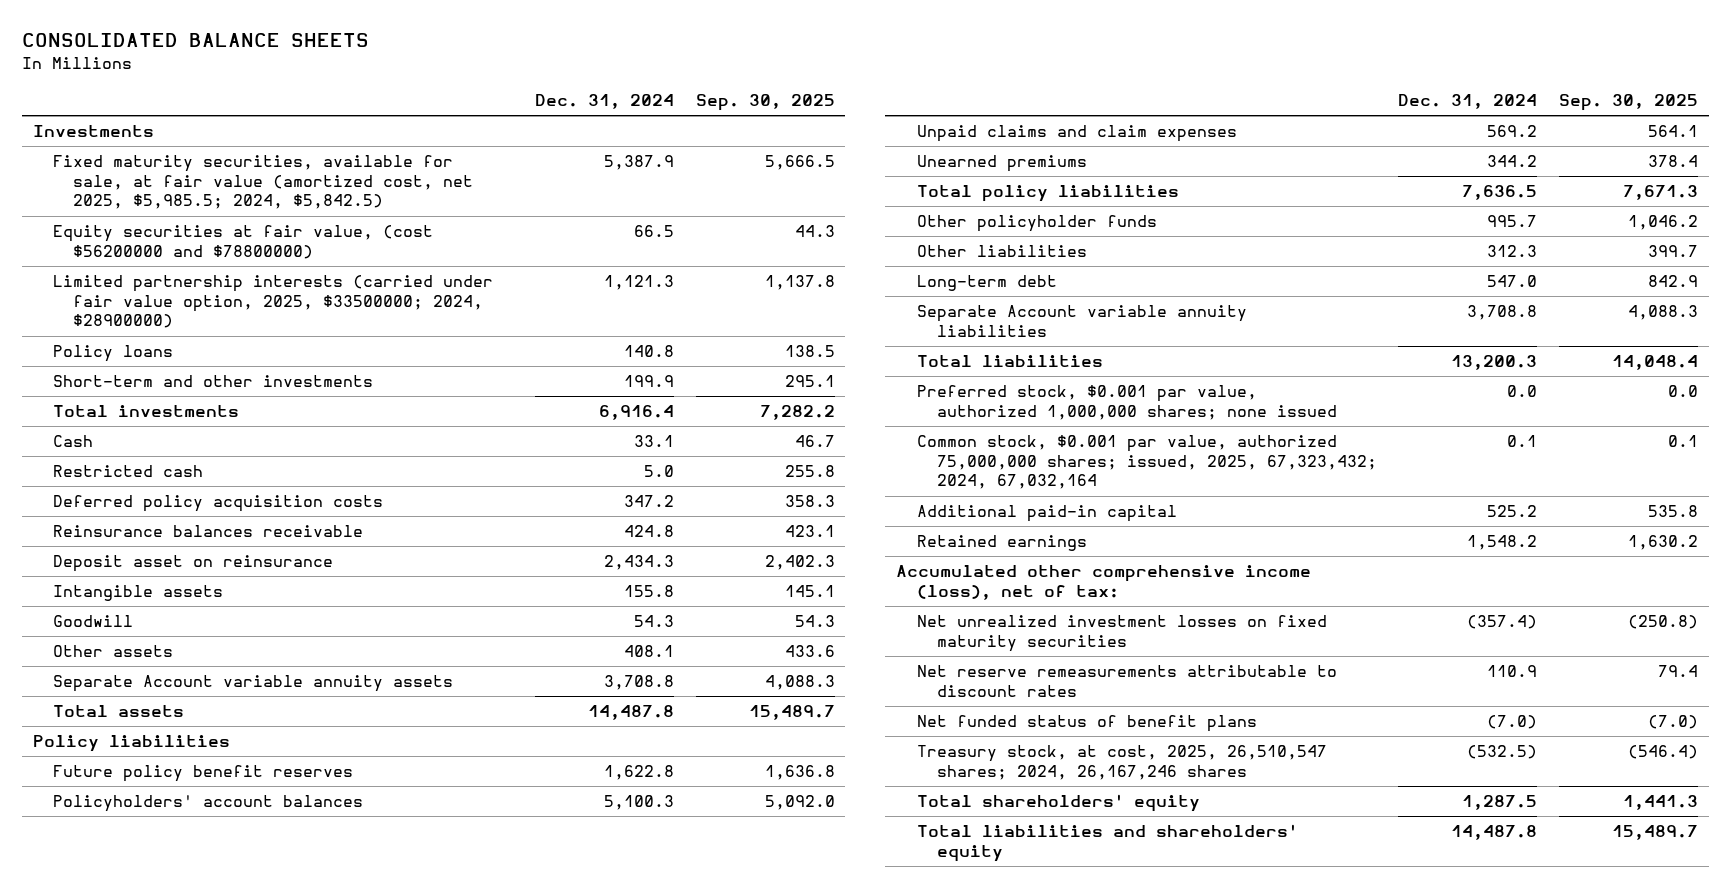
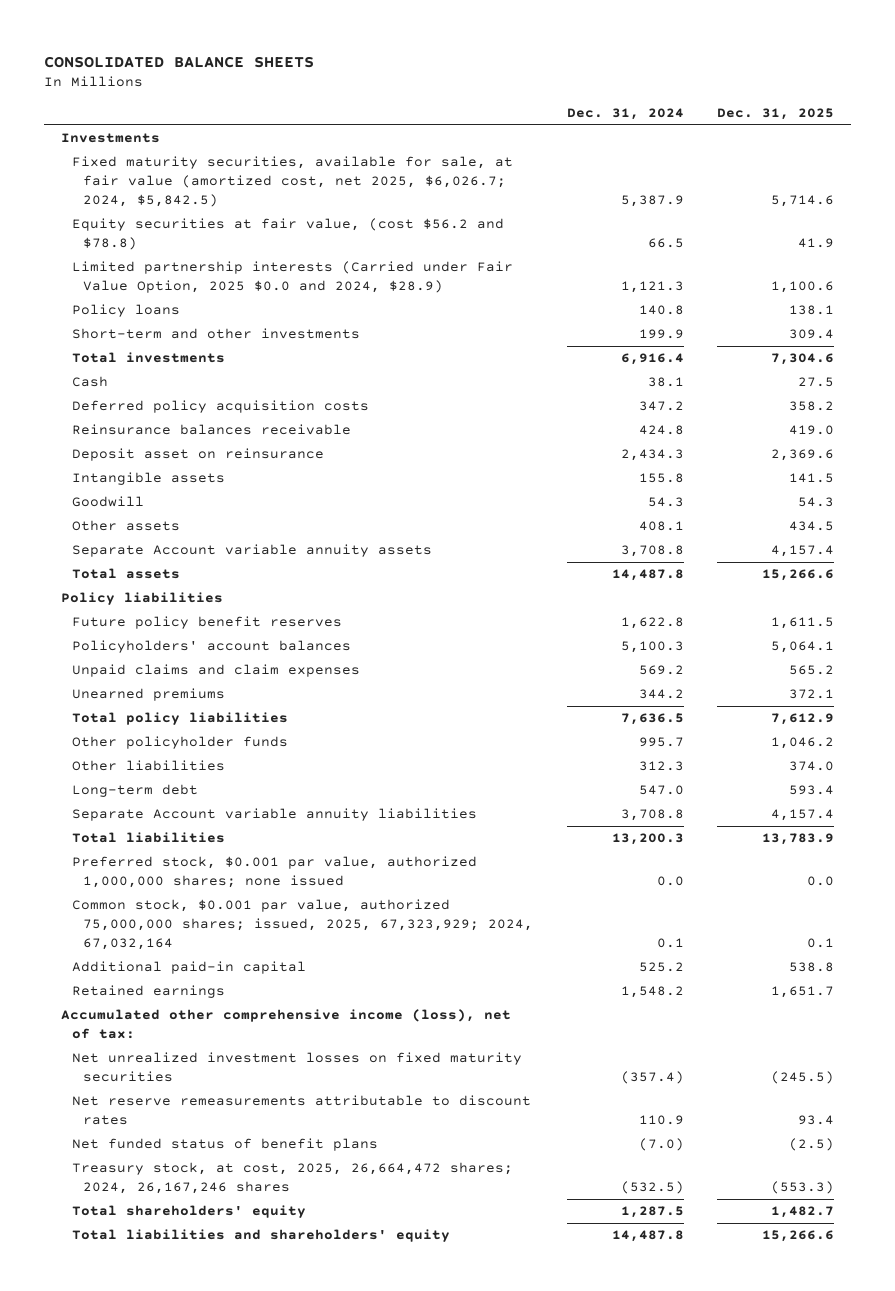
[695,94,835,112] Sep. 30, 2025 -> none
none -> [717,108,835,121] Dec. 31, 2025
[53,155,474,210] Fixed maturity securities, available for sale, at fair value (amortized cost, net 2025, $5,985.5; 2024, $5,842.5) -> [71,156,513,208] Fixed maturity securities, available for sale, at fair value (amortized cost, net 2025, $6,026.7; 2024, $5,842.5)
[53,225,434,259] Equity securities at fair value, (cost $56200000 and $78800000) -> [71,218,504,251] Equity securities at fair value, (cost $56.2 and $78.8)
[53,275,494,329] Limited partnership interests (carried under fair value option, 2025, $33500000; 2024, $28900000) -> [71,261,513,294] Limited partnership interests (Carried under Fair Value Option, 2025 $0.0 and 2024, $28.9)
[53,465,204,478] Restricted cash -> none
[633,435,674,448] 33.1 -> [647,377,684,388] 38.1
[916,435,1377,490] Common stock, $0.001 par value, authorized 75,000,000 shares; issued, 2025, 67,323,432; 2024, 67,032,164 -> [71,899,534,951] Common stock, $0.001 par value, authorized 75,000,000 shares; issued, 2025, 67,323,929; 2024, 67,032,164
[916,745,1327,780] Treasury stock, at cost, 2025, 26,510,547 shares; 2024, 26,167,246 shares -> [71,1162,513,1195] Treasury stock, at cost, 2025, 26,664,472 shares; 2024, 26,167,246 shares

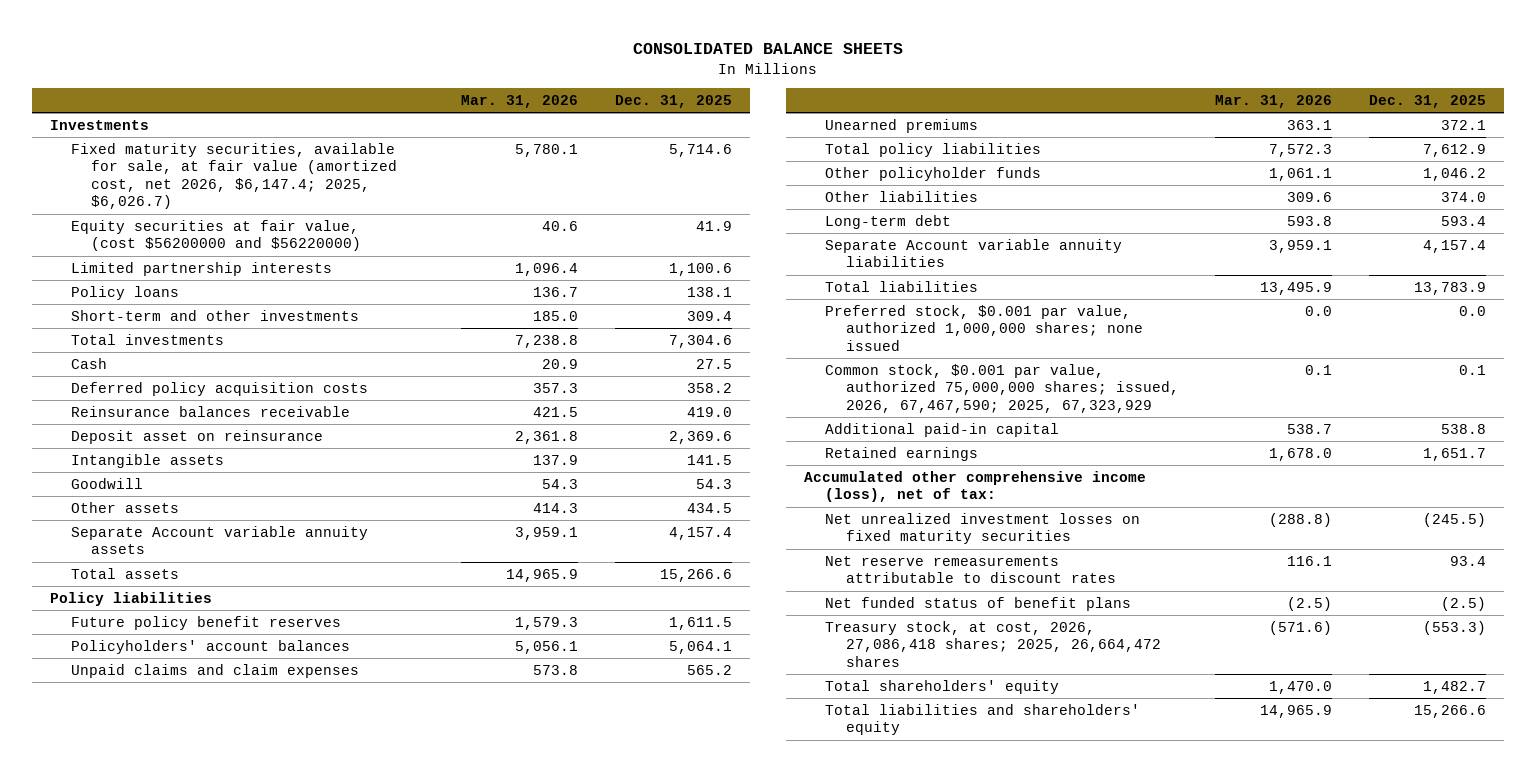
[566,108,684,121] Dec. 31, 2024 -> none
none -> [461,95,579,109] Mar. 31, 2026
[71,156,513,208] Fixed maturity securities, available for sale, at fair value (amortized cost, net 2025, $6,026.7; 2024, $5,842.5) -> [70,142,398,210] Fixed maturity securities, available for sale, at fair value (amortized cost, net 2026, $6,147.4; 2025, $6,026.7)
[71,218,504,251] Equity securities at fair value, (cost $56.2 and $78.8) -> [70,219,362,252] Equity securities at fair value, (cost $56200000 and $56220000)
[71,261,513,294] Limited partnership interests (Carried under Fair Value Option, 2025 $0.0 and 2024, $28.9) -> [70,261,332,276] Limited partnership interests
[71,899,534,951] Common stock, $0.001 par value, authorized 75,000,000 shares; issued, 2025, 67,323,929; 2024, 67,032,164 -> [824,363,1179,413] Common stock, $0.001 par value, authorized 75,000,000 shares; issued, 2026, 67,467,590; 2025, 67,323,929
[71,1162,513,1195] Treasury stock, at cost, 2025, 26,664,472 shares; 2024, 26,167,246 shares -> [824,620,1161,667] Treasury stock, at cost, 2026, 27,086,418 shares; 2025, 26,664,472 shares

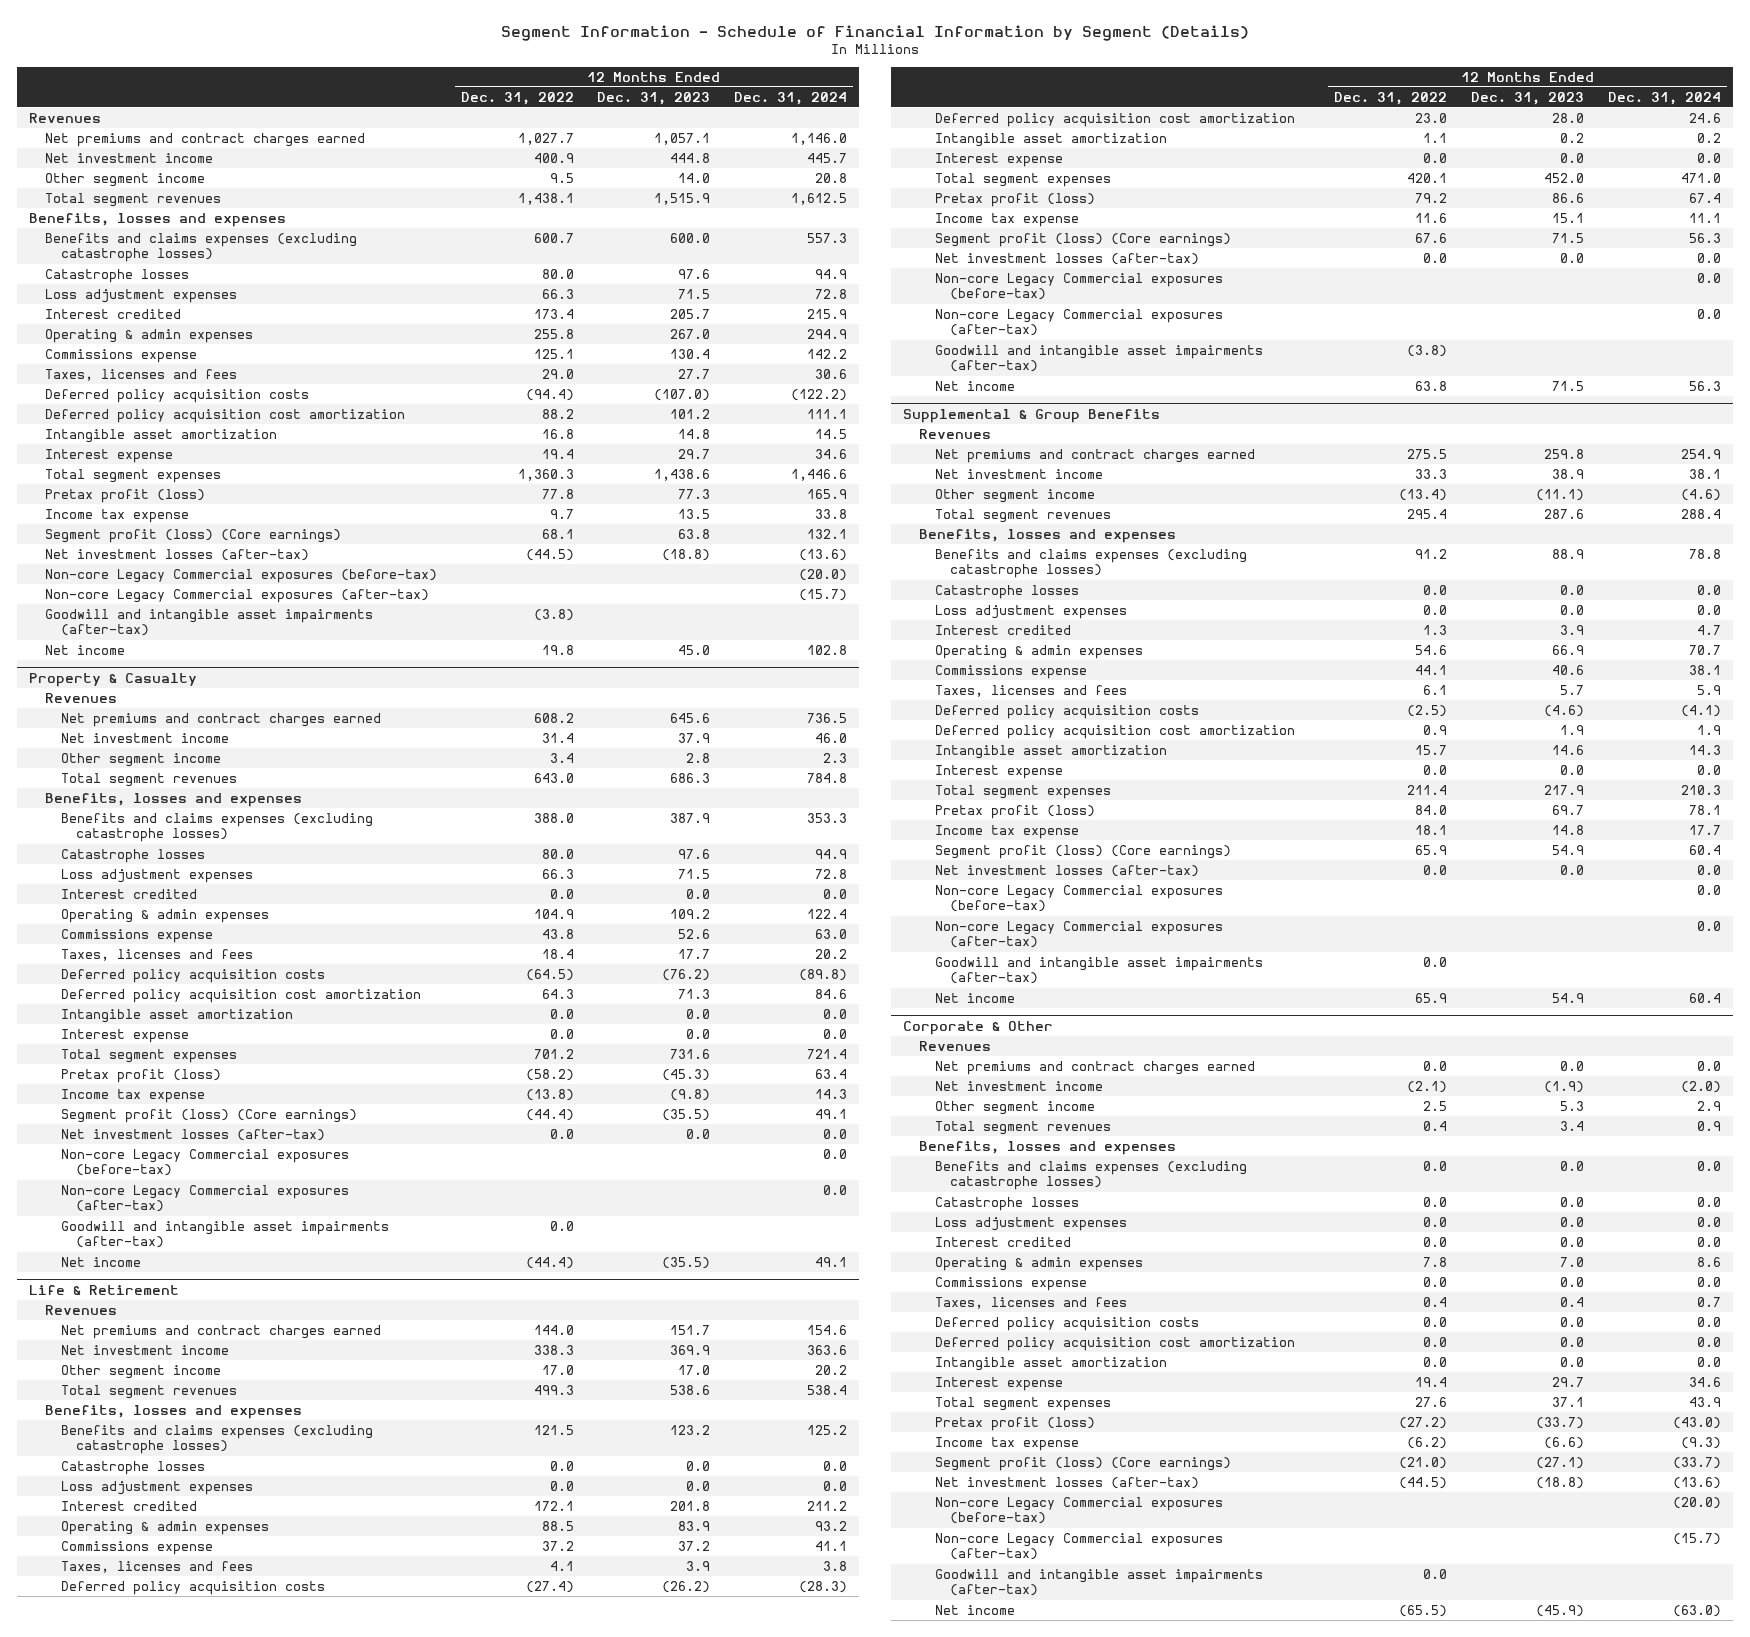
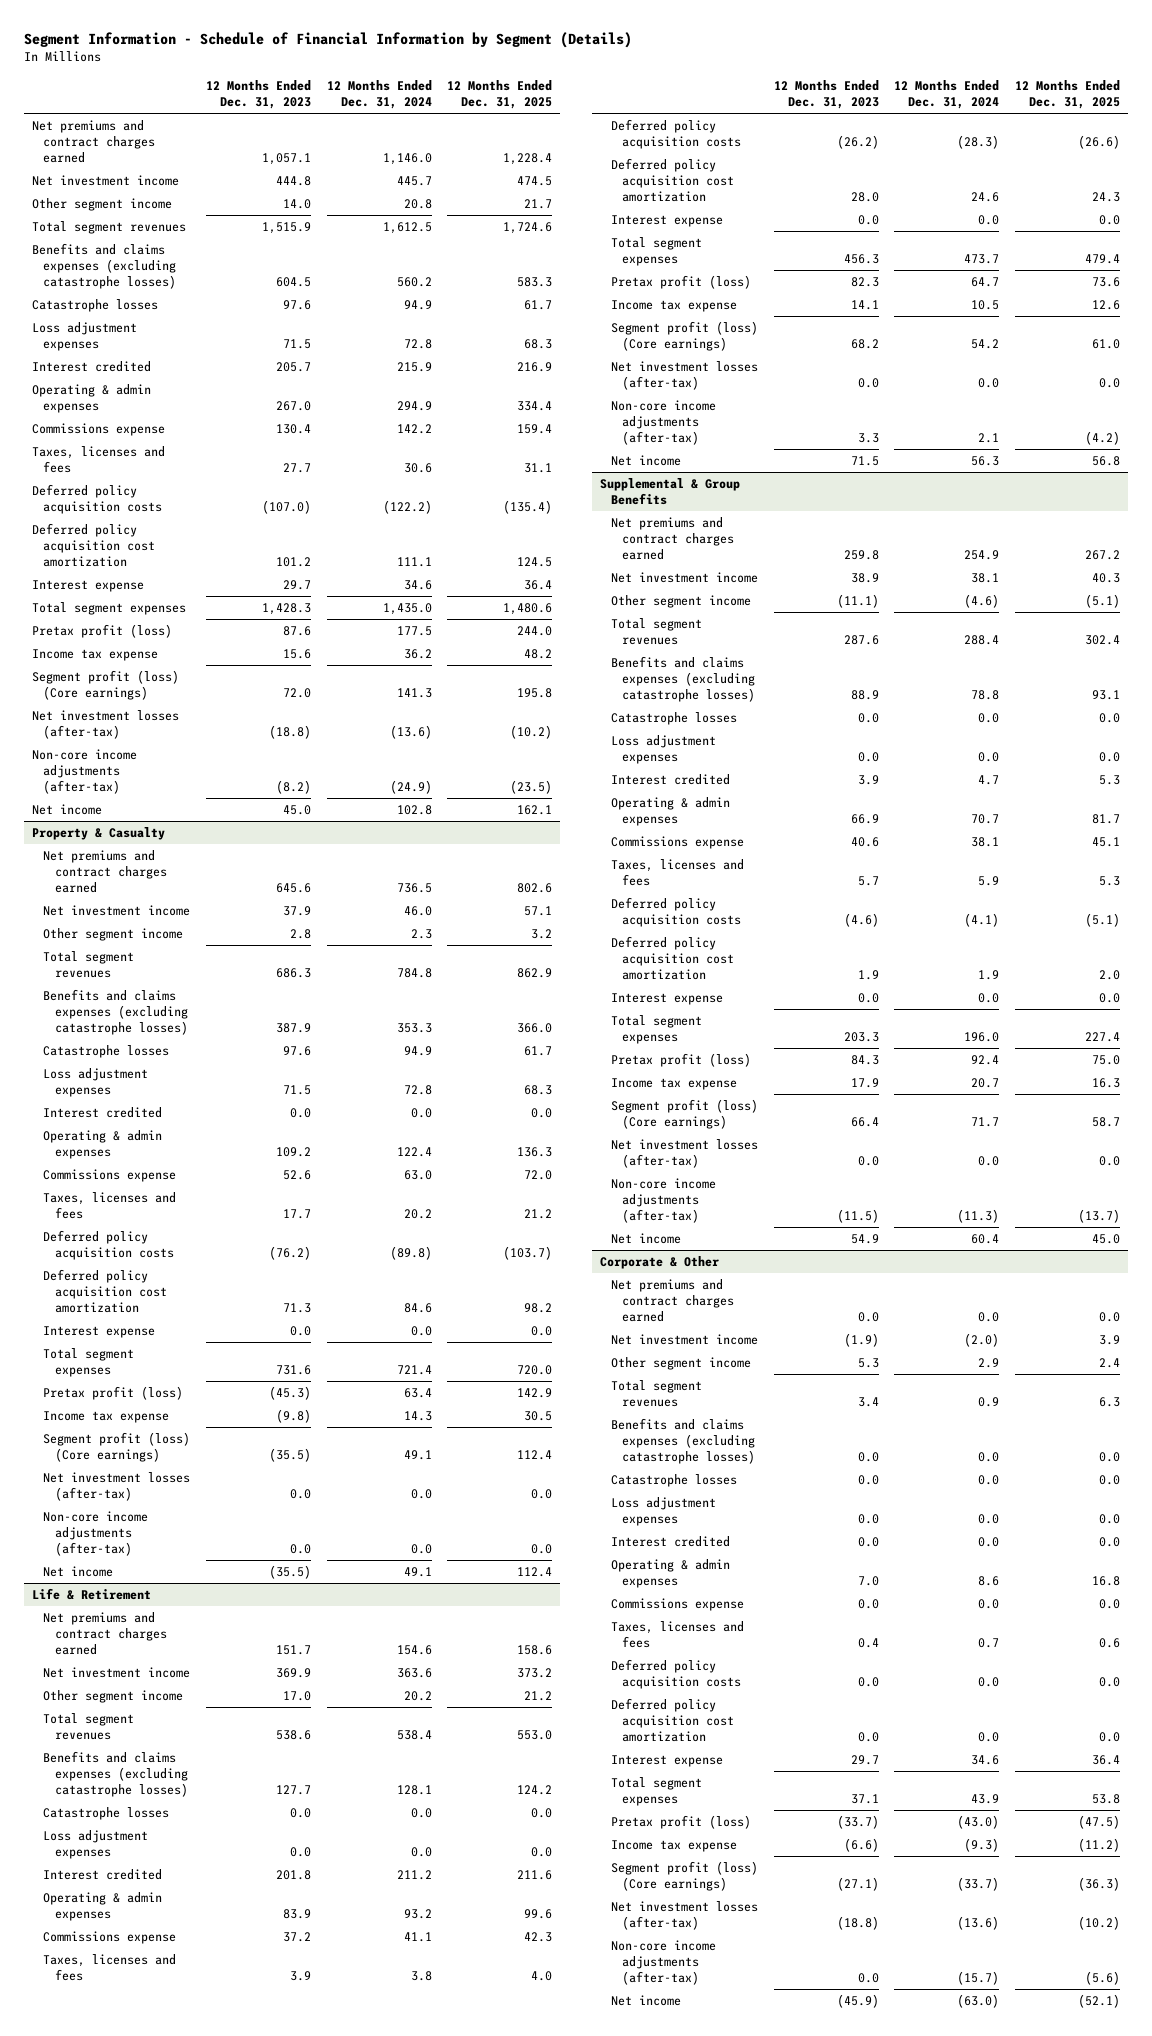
[460,91,574,105] Dec. 31, 2022 -> none
none -> [447,80,553,110] 12 Months Ended Dec. 31, 2025
[28,112,101,123] Revenues -> none
[28,212,286,227] Benefits, losses and expenses -> none
[670,232,711,243] 600.0 -> [276,277,312,288] 604.5
[807,232,848,243] 557.3 -> [396,277,432,288] 560.2
[44,428,277,443] Intangible asset amortization -> none
[654,468,711,481] 1,438.6 -> [262,603,312,616] 1,428.3
[791,468,848,481] 1,446.6 -> [382,603,432,616] 1,435.0
[678,488,711,499] 77.3 -> [283,626,312,637] 87.6
[807,488,848,499] 165.9 -> [396,626,432,637] 177.5
[678,508,711,519] 13.5 -> [283,649,312,660] 15.6
[815,508,848,519] 33.8 -> [403,649,432,660] 36.2
[678,528,711,539] 63.8 -> [283,688,312,699] 72.0
[807,528,848,539] 132.1 -> [396,688,432,699] 141.3
[44,568,437,583] Non-core Legacy Commercial exposures (before-tax) -> none
[44,588,429,603] Non-core Legacy Commercial exposures (after-tax) -> none
[44,608,373,637] Goodwill and intangible asset impairments (after-tax) -> none
none -> [32,749,138,795] Non-core income adjustments (after-tax)
[44,692,117,703] Revenues -> none
[44,792,302,807] Benefits, losses and expenses -> none
[60,1008,293,1023] Intangible asset amortization -> none
[60,1148,349,1177] Non-core Legacy Commercial exposures (before-tax) -> none
[60,1184,349,1213] Non-core Legacy Commercial exposures (after-tax) -> none
[60,1220,389,1249] Goodwill and intangible asset impairments (after-tax) -> none
none -> [43,1511,149,1557] Non-core income adjustments (after-tax)
[44,1304,117,1315] Revenues -> none
[44,1404,302,1419] Benefits, losses and expenses -> none
[670,1424,711,1435] 123.2 -> [276,1785,312,1796] 127.7
[807,1424,848,1435] 125.2 -> [396,1785,432,1796] 128.1
[934,132,1167,147] Intangible asset amortization -> none
[1544,172,1585,183] 452.0 -> [843,254,879,265] 456.3
[1680,172,1721,183] 471.0 -> [964,254,1000,265] 473.7
[1552,192,1585,203] 86.6 -> [850,277,879,288] 82.3
[1688,192,1721,203] 67.4 -> [971,277,1000,288] 64.7
[1552,212,1585,223] 15.1 -> [850,300,879,311] 14.1
[1688,212,1721,223] 11.1 -> [971,300,1000,311] 10.5
[1552,232,1585,243] 71.5 -> [850,339,879,350] 68.2
[1688,232,1721,243] 56.3 -> [971,339,1000,350] 54.2
[934,272,1223,301] Non-core Legacy Commercial exposures (before-tax) -> none
[934,308,1223,337] Non-core Legacy Commercial exposures (after-tax) -> none
[934,344,1263,373] Goodwill and intangible asset impairments (after-tax) -> none
none -> [611,400,717,446] Non-core income adjustments (after-tax)
[918,428,991,439] Revenues -> none
[918,528,1176,543] Benefits, losses and expenses -> none
[934,744,1167,759] Intangible asset amortization -> none
[1544,784,1585,795] 217.9 -> [843,1032,879,1043] 203.3
[1680,784,1721,795] 210.3 -> [964,1032,1000,1043] 196.0
[1552,804,1585,815] 69.7 -> [850,1055,879,1066] 84.3
[1688,804,1721,815] 78.1 -> [971,1055,1000,1066] 92.4
[1552,824,1585,835] 14.8 -> [850,1078,879,1089] 17.9
[1688,824,1721,835] 17.7 -> [971,1078,1000,1089] 20.7
[1552,844,1585,855] 54.9 -> [850,1117,879,1128] 66.4
[1688,844,1721,855] 60.4 -> [971,1117,1000,1128] 71.7
[934,884,1223,913] Non-core Legacy Commercial exposures (before-tax) -> none
[934,920,1223,949] Non-core Legacy Commercial exposures (after-tax) -> none
[934,956,1263,985] Goodwill and intangible asset impairments (after-tax) -> none
none -> [611,1178,717,1224] Non-core income adjustments (after-tax)
[918,1040,991,1051] Revenues -> none
[918,1140,1176,1155] Benefits, losses and expenses -> none
[934,1356,1167,1371] Intangible asset amortization -> none
[934,1496,1223,1525] Non-core Legacy Commercial exposures (before-tax) -> none
[934,1532,1223,1561] Non-core Legacy Commercial exposures (after-tax) -> none
[934,1568,1263,1597] Goodwill and intangible asset impairments (after-tax) -> none
none -> [611,1940,717,1986] Non-core income adjustments (after-tax)

